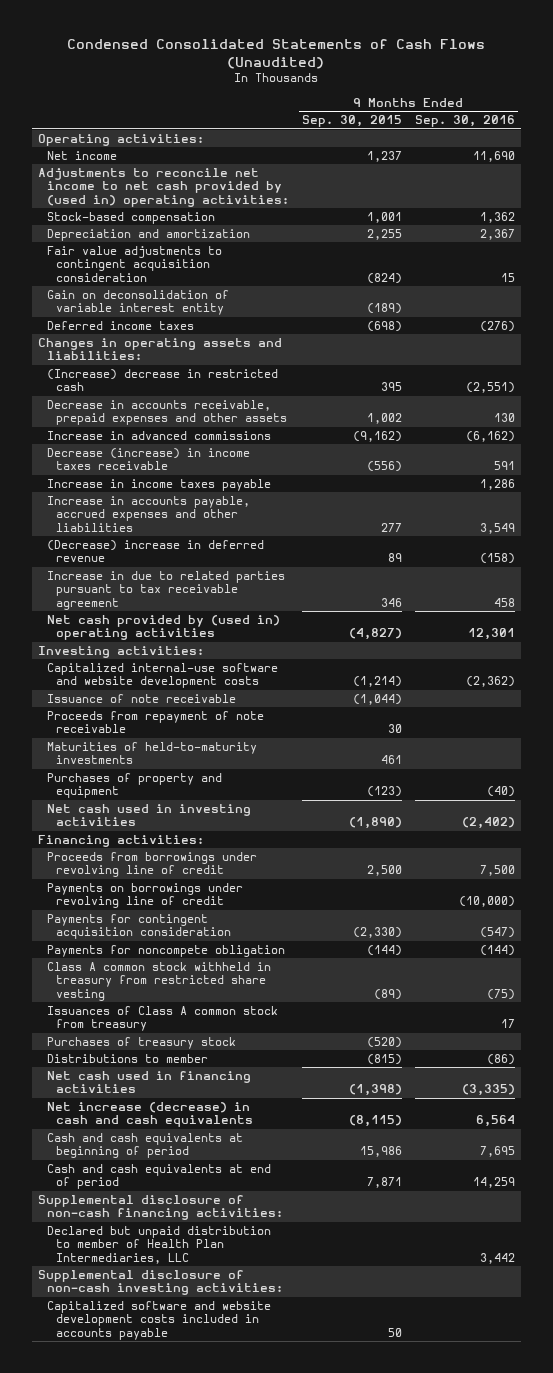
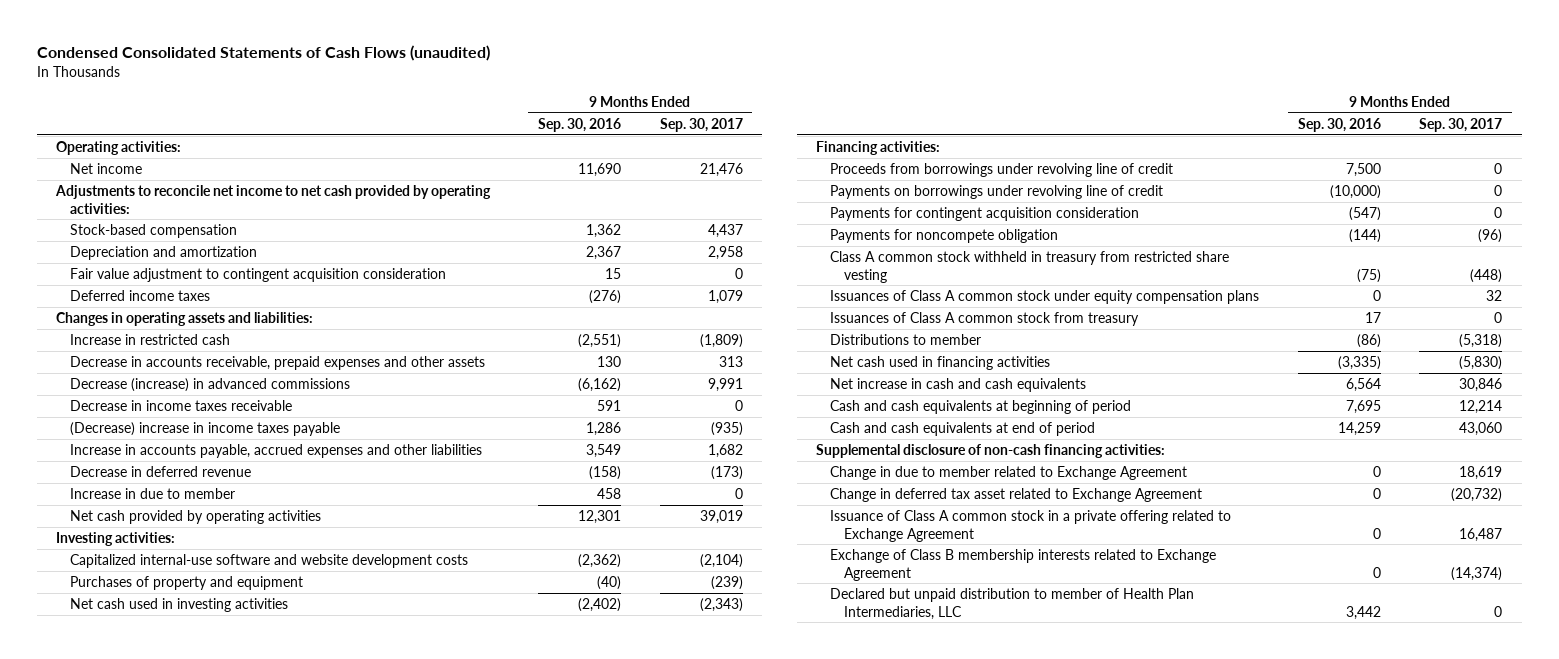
[67,39,486,69] Condensed Consolidated Statements of Cash Flows (Unaudited) -> [36,45,490,62] Condensed Consolidated Statements of Cash Flows (unaudited)
[301,115,402,128] Sep. 30, 2015 -> none
none -> [659,117,743,132] Sep. 30, 2017
[37,168,290,207] Adjustments to reconcile net income to net cash provided by (used in) operating activities: -> [55,184,492,214] Adjustments to reconcile net income to net cash provided by operating activities:
[47,290,230,316] Gain on deconsolidation of variable interest entity -> none
[47,246,223,282] Fair value adjustments to contingent acquisition consideration -> [70,267,447,282] Fair value adjustment to contingent acquisition consideration
[47,369,279,392] (Increase) decrease in restricted cash -> [70,333,231,345] Increase in restricted cash
[47,431,272,441] Increase in advanced commissions -> [70,377,351,392] Decrease (increase) in advanced commissions
[47,448,251,471] Decrease (increase) in income taxes receivable -> [70,399,293,411] Decrease in income taxes receivable
[47,479,272,492] Increase in income taxes payable -> [70,421,341,436] (Decrease) increase in income taxes payable
[47,540,265,563] (Decrease) increase in deferred revenue -> [70,465,252,477] Decrease in deferred revenue
[47,571,286,610] Increase in due to related parties pursuant to tax receivable agreement -> [70,487,236,499] Increase in due to member
[47,615,281,641] Net cash provided by (used in) operating activities -> [70,509,322,524] Net cash provided by operating activities
[47,694,237,704] Issuance of note receivable -> none
[47,711,265,734] Proceeds from repayment of note receivable -> none
[47,742,258,765] Maturities of held-to-maturity investments -> none
none -> [830,289,1260,304] Issuances of Class A common stock under equity compensation plans
[47,1037,237,1050] Purchases of treasury stock -> none
[47,1102,254,1128] Net increase (decrease) in cash and cash equivalents -> [830,377,1087,392] Net increase in cash and cash equivalents
none -> [830,465,1188,480] Change in due to member related to Exchange Agreement
none -> [830,487,1203,502] Change in deferred tax asset related to Exchange Agreement
none -> [830,509,1232,542] Issuance of Class A common stock in a private offering related to Exchange Agreement
none -> [830,548,1217,581] Exchange of Class B membership interests related to Exchange Agreement
[37,1270,284,1296] Supplemental disclosure of non-cash investing activities: -> none
[47,1301,272,1340] Capitalized software and website development costs included in accounts payable -> none

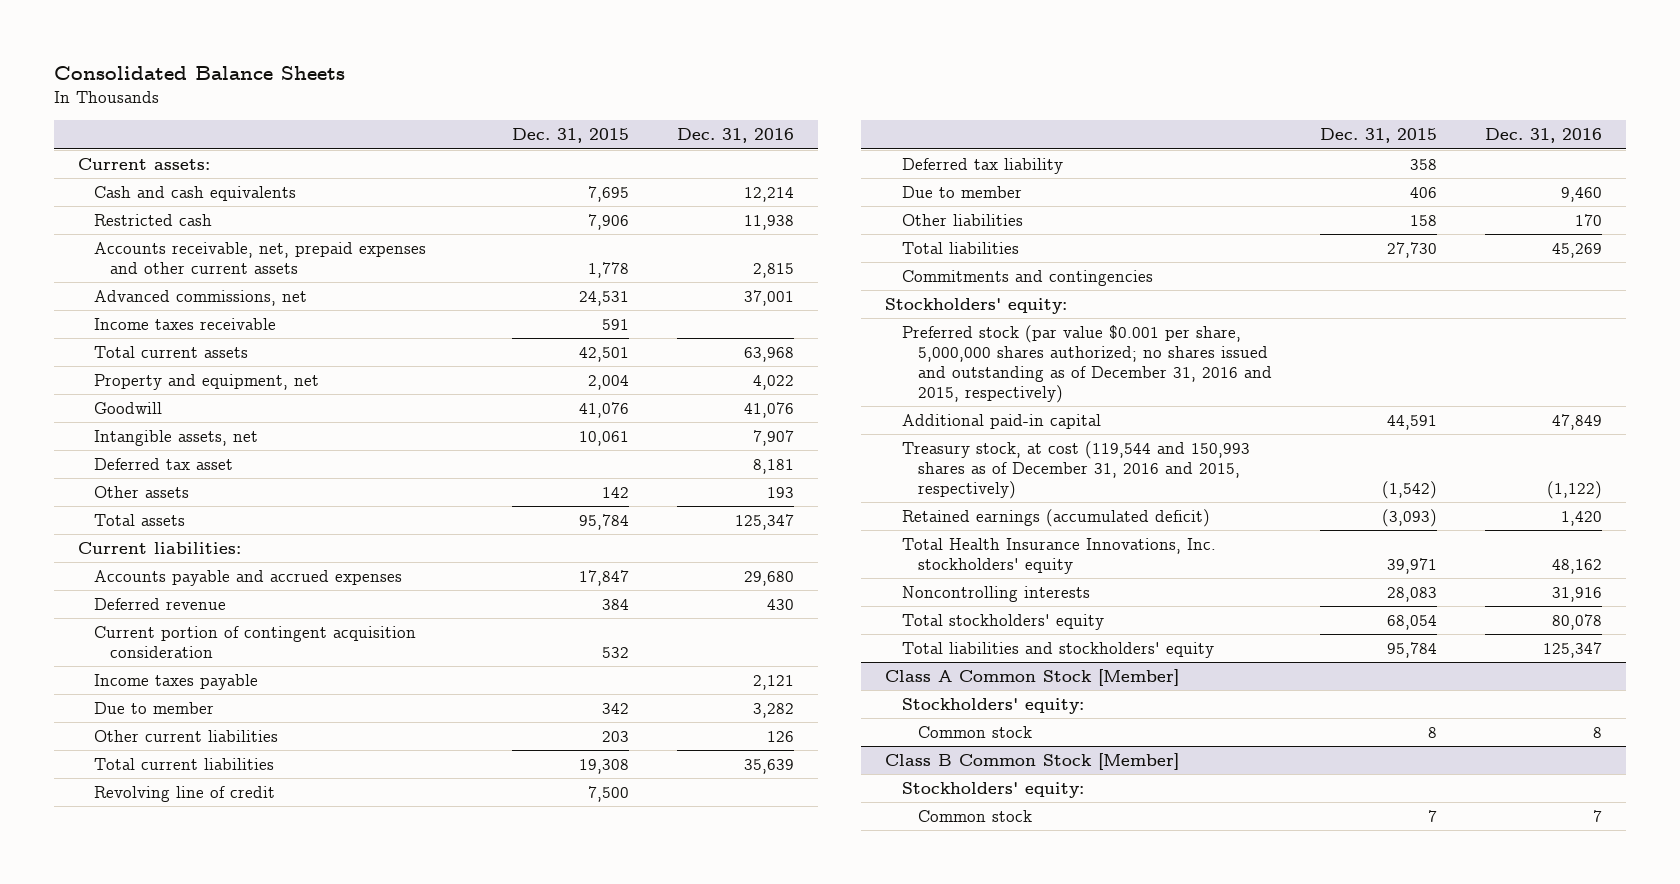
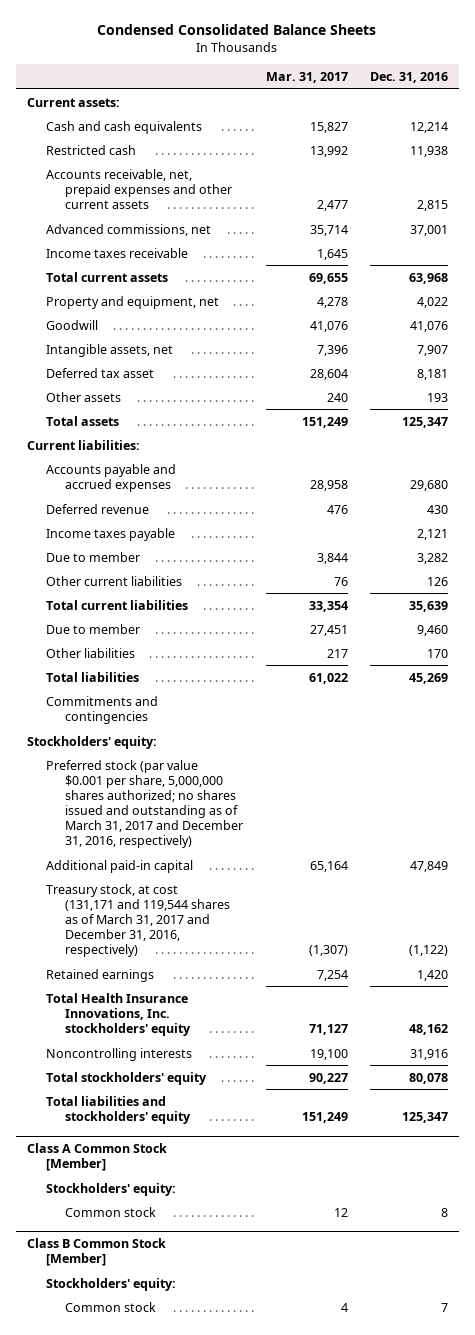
[53,66,345,81] Consolidated Balance Sheets -> [97,24,377,36] Condensed Consolidated Balance Sheets
[512,128,630,144] Dec. 31, 2015 -> none
none -> [265,71,348,83] Mar. 31, 2017
[93,626,416,658] Current portion of contingent acquisition consideration -> none
[93,786,275,803] Revolving line of credit -> none
[901,158,1063,175] Deferred tax liability -> none
[901,325,1272,403] Preferred stock (par value $0.001 per share, 5,000,000 shares authorized; no shares issued and outstanding as of December 31, 2016 and 2015, respectively) -> [46,759,244,849] Preferred stock (par value $0.001 per share, 5,000,000 shares authorized; no shares issued and outstanding as of March 31, 2017 and December 31, 2016, respectively)
[901,441,1250,499] Treasury stock, at cost (119,544 and 150,993 shares as of December 31, 2016 and 2015, respectively) -> [46,883,231,958] Treasury stock, at cost (131,171 and 119,544 shares as of March 31, 2017 and December 31, 2016, respectively)
[901,509,1210,528] Retained earnings (accumulated deficit) -> [46,968,155,982] Retained earnings

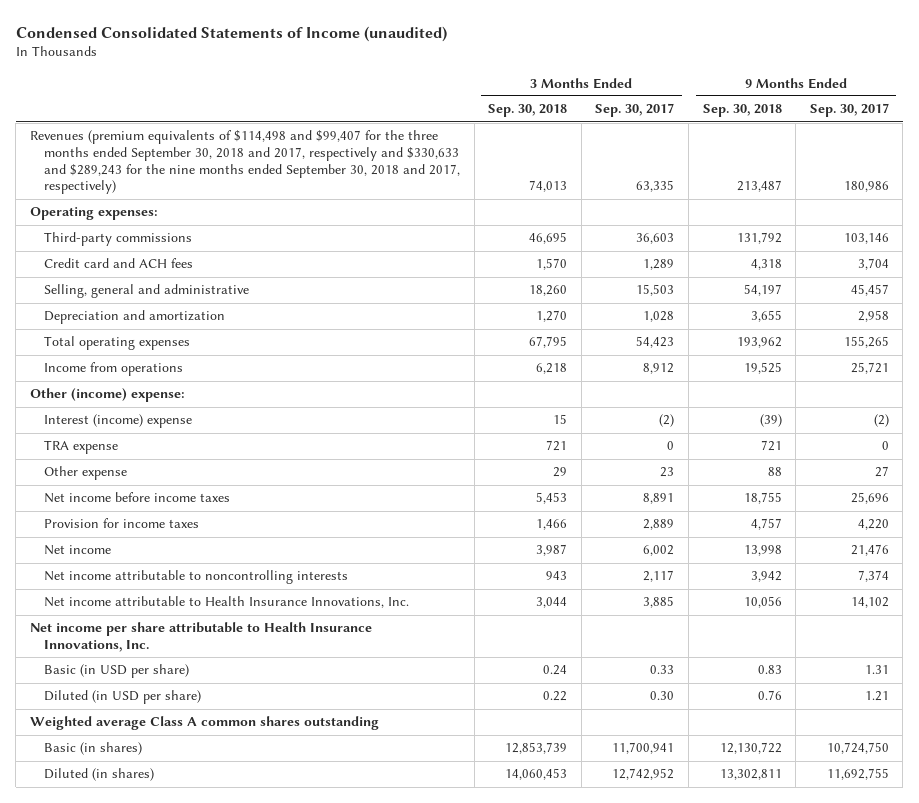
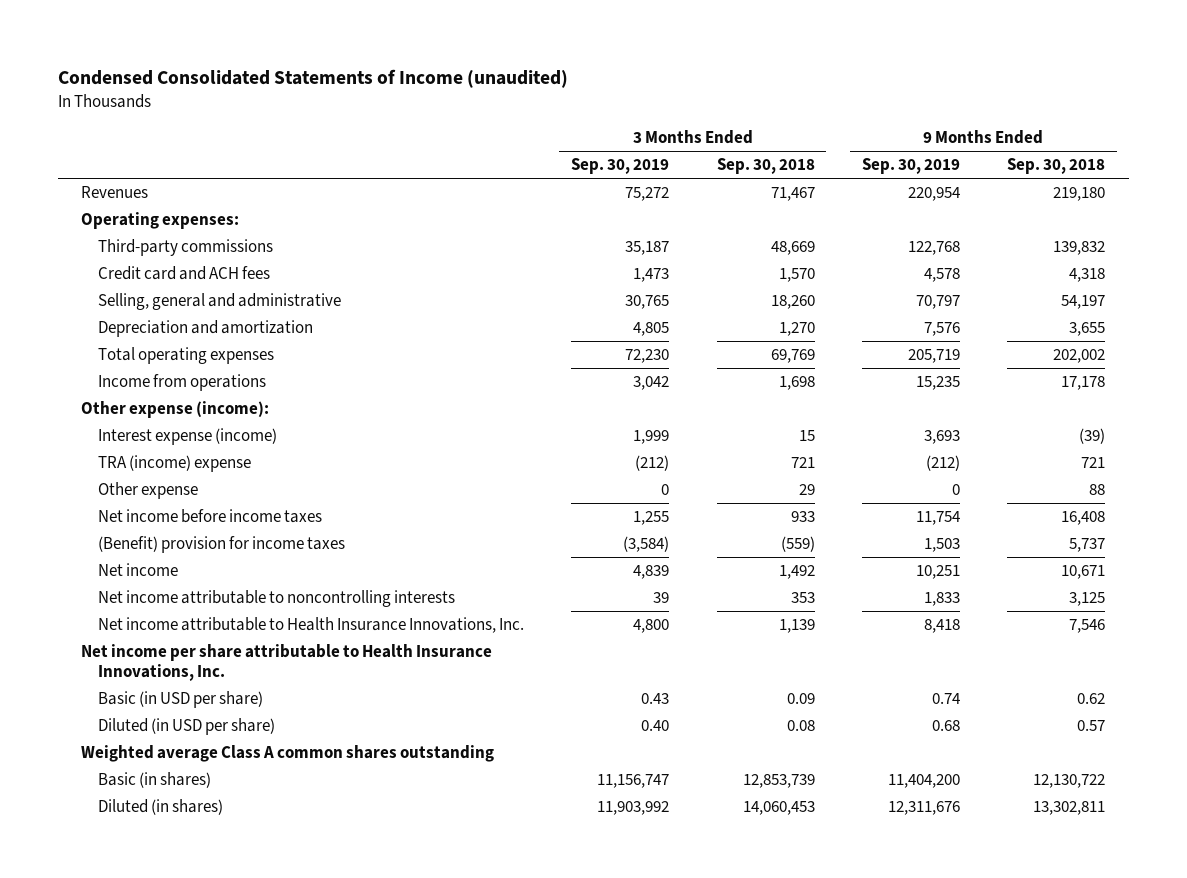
[595,103,675,118] Sep. 30, 2017 -> none
[809,103,889,118] Sep. 30, 2017 -> none
none -> [571,158,670,175] Sep. 30, 2019
none -> [861,158,960,175] Sep. 30, 2019
[29,130,461,195] Revenues (premium equivalents of $114,498 and $99,407 for the three months ended September 30, 2018 and 2017, respectively and $330,633 and $289,243 for the nine months ended September 30, 2018 and 2017, respectively) -> none
none -> [81,186,149,199] Revenues
[529,232,568,245] 46,695 -> [770,241,815,256] 48,669
[736,232,782,245] 131,792 -> [1053,241,1106,256] 139,832
[529,336,568,349] 67,795 -> [770,349,815,364] 69,769
[736,337,782,349] 193,962 -> [1053,349,1106,364] 202,002
[536,363,568,375] 6,218 -> [778,376,815,391] 1,698
[743,362,782,375] 19,525 -> [1061,376,1106,391] 17,178
[29,388,185,403] Other (income) expense: -> [81,401,270,419] Other expense (income):
[44,414,193,429] Interest (income) expense -> [97,428,277,446] Interest expense (income)
[44,440,119,455] TRA expense -> [97,455,251,473] TRA (income) expense
[536,492,568,505] 5,453 -> [790,511,815,523] 933
[743,492,782,505] 18,755 -> [1061,511,1106,526] 16,408
[44,518,200,529] Provision for income taxes -> [97,536,345,554] (Benefit) provision for income taxes
[536,519,568,531] 1,466 -> [780,536,815,553] (559)
[750,518,782,531] 4,757 -> [1069,538,1106,553] 5,737
[536,544,568,557] 3,987 -> [778,565,815,580] 1,492
[743,545,782,557] 13,998 -> [1061,565,1106,580] 10,671
[546,571,568,581] 943 -> [790,592,815,604] 353
[750,571,782,583] 3,942 -> [1069,592,1106,607] 3,125
[536,597,568,609] 3,044 -> [778,619,815,634] 1,139
[743,596,782,609] 10,056 -> [1069,619,1106,634] 7,546
[543,665,568,676] 0.24 -> [786,693,815,705] 0.09
[757,665,782,675] 0.83 -> [1077,693,1106,705] 0.62
[543,691,568,702] 0.22 -> [786,720,815,732] 0.08
[757,690,782,701] 0.76 -> [1077,720,1106,732] 0.57

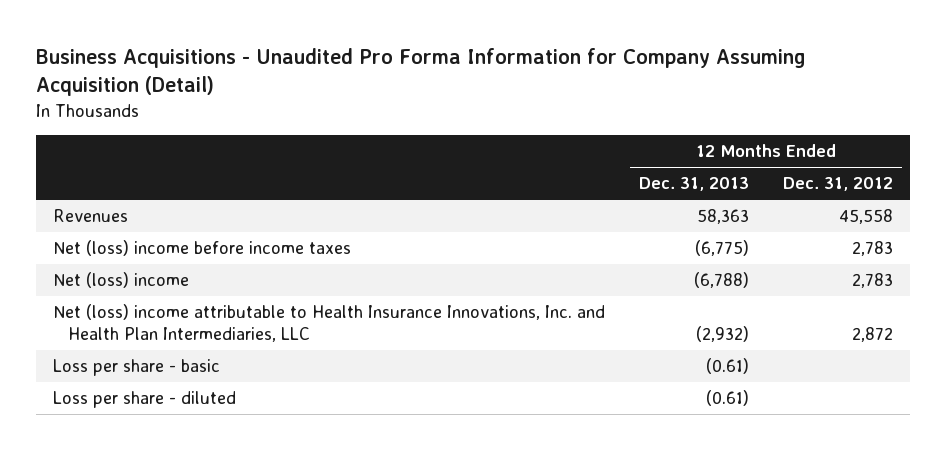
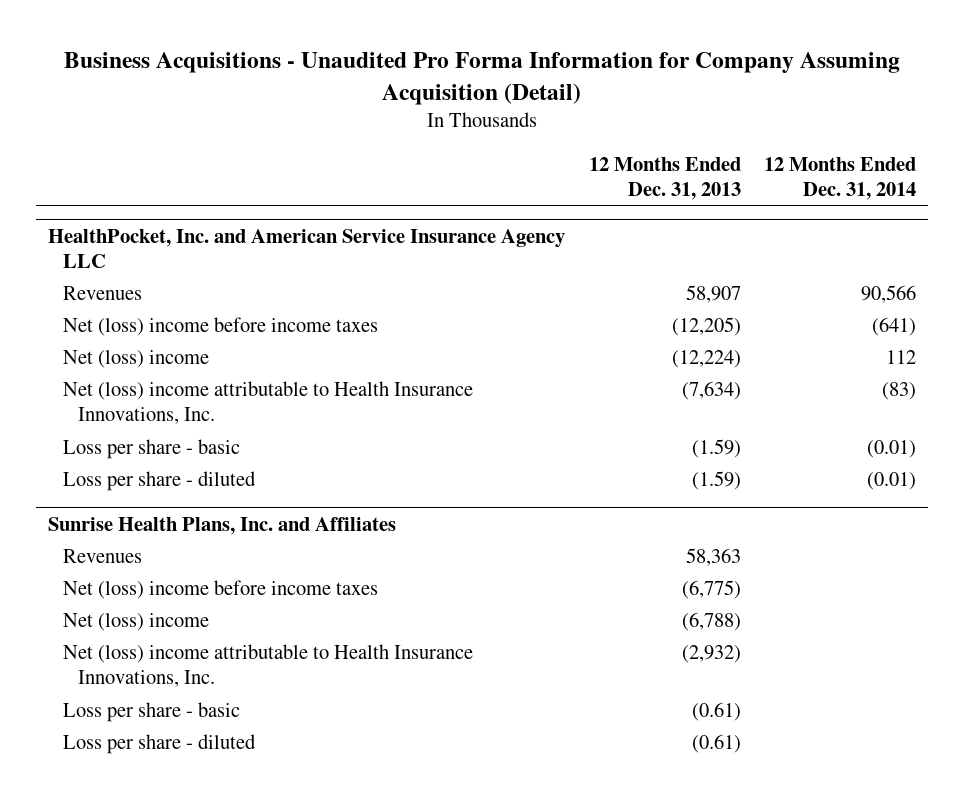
[783,177,894,192] Dec. 31, 2012 -> none
none -> [764,156,917,201] 12 Months Ended Dec. 31, 2014
none -> [47,228,565,268] HealthPocket, Inc. and American Service Insurance Agency LLC
none -> [63,285,143,300] Revenues
none -> [63,316,379,336] Net (loss) income before income taxes
none -> [63,349,210,368] Net (loss) income
none -> [63,380,474,425] Net (loss) income attributable to Health Insurance Innovations, Inc.
none -> [63,438,241,459] Loss per share - basic
none -> [63,470,257,491] Loss per share - diluted
none -> [47,516,396,535] Sunrise Health Plans, Inc. and Affiliates
[52,304,605,342] Net (loss) income attributable to Health Insurance Innovations, Inc. and Health Plan Intermediaries, LLC -> [63,643,474,688] Net (loss) income attributable to Health Insurance Innovations, Inc.

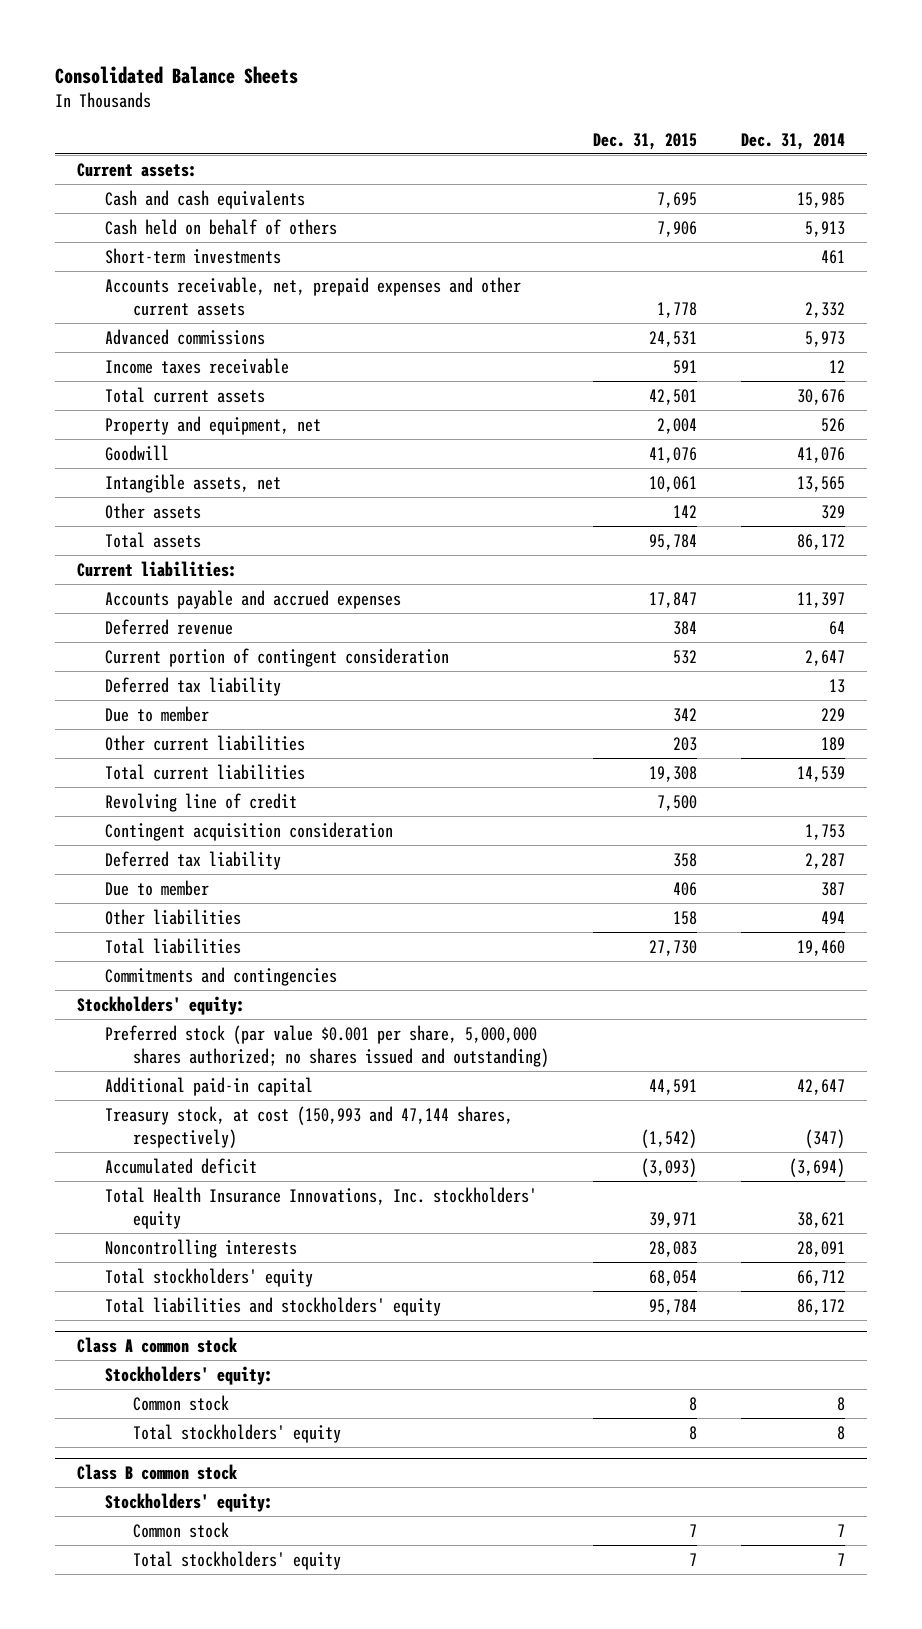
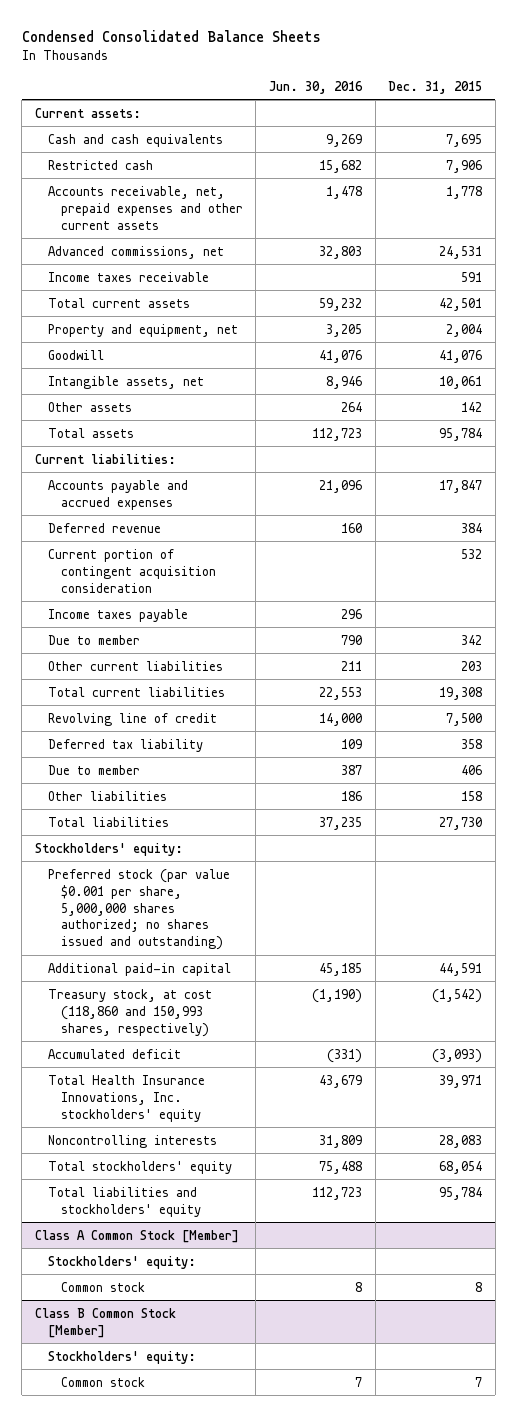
[54,65,298,84] Consolidated Balance Sheets -> [21,30,321,43] Condensed Consolidated Balance Sheets
[741,132,846,150] Dec. 31, 2014 -> none
none -> [269,80,364,94] Jun. 30, 2016
[104,247,281,264] Short-term investments -> none
[104,218,337,235] Cash held on behalf of others -> [47,159,153,170] Restricted cash
[104,328,265,345] Advanced commissions -> [47,245,224,259] Advanced commissions, net
[104,676,281,696] Deferred tax liability -> none
[104,647,449,667] Current portion of contingent consideration -> [47,548,216,593] Current portion of contingent acquisition consideration
none -> [47,608,188,622] Income taxes payable
[104,821,393,841] Contingent acquisition consideration -> none
[104,966,337,986] Commitments and contingencies -> none
[104,1105,513,1148] Treasury stock, at cost (150,993 and 47,144 shares, respectively) -> [47,988,212,1037] Treasury stock, at cost (118,860 and 150,993 shares, respectively)
[76,1337,238,1354] Class A common stock -> [34,1229,239,1243] Class A Common Stock [Member]
[132,1423,341,1443] Total stockholders' equity -> none
[76,1464,238,1481] Class B common stock -> [34,1307,176,1338] Class B Common Stock [Member]
[132,1550,341,1570] Total stockholders' equity -> none

